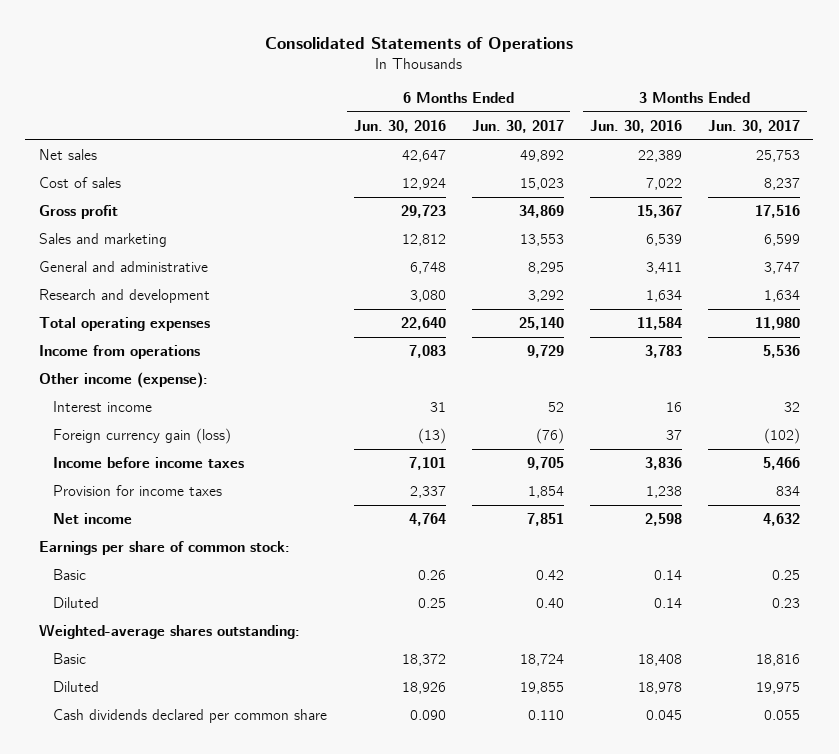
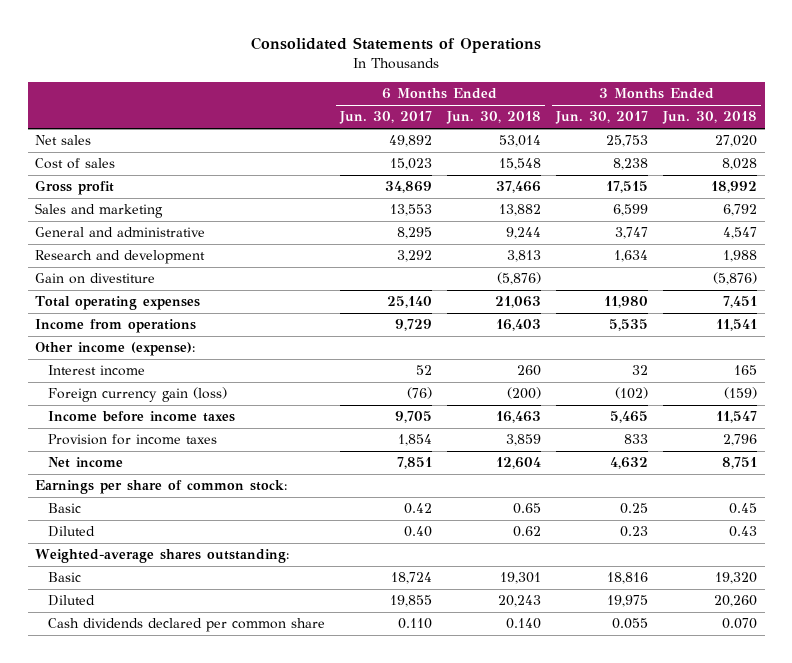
[353,120,446,134] Jun. 30, 2016 -> none
[589,120,682,134] Jun. 30, 2016 -> none
none -> [445,111,541,125] Jun. 30, 2018
none -> [662,111,758,125] Jun. 30, 2018
[764,178,801,191] 8,237 -> [613,158,649,171] 8,238
[755,205,801,219] 17,516 -> [606,181,649,194] 17,515
none -> [35,273,156,285] Gain on divestiture
[763,345,801,359] 5,536 -> [609,319,649,332] 5,535
[763,457,801,471] 5,466 -> [610,411,649,424] 5,465
[776,486,801,497] 834 -> [624,434,649,445] 833

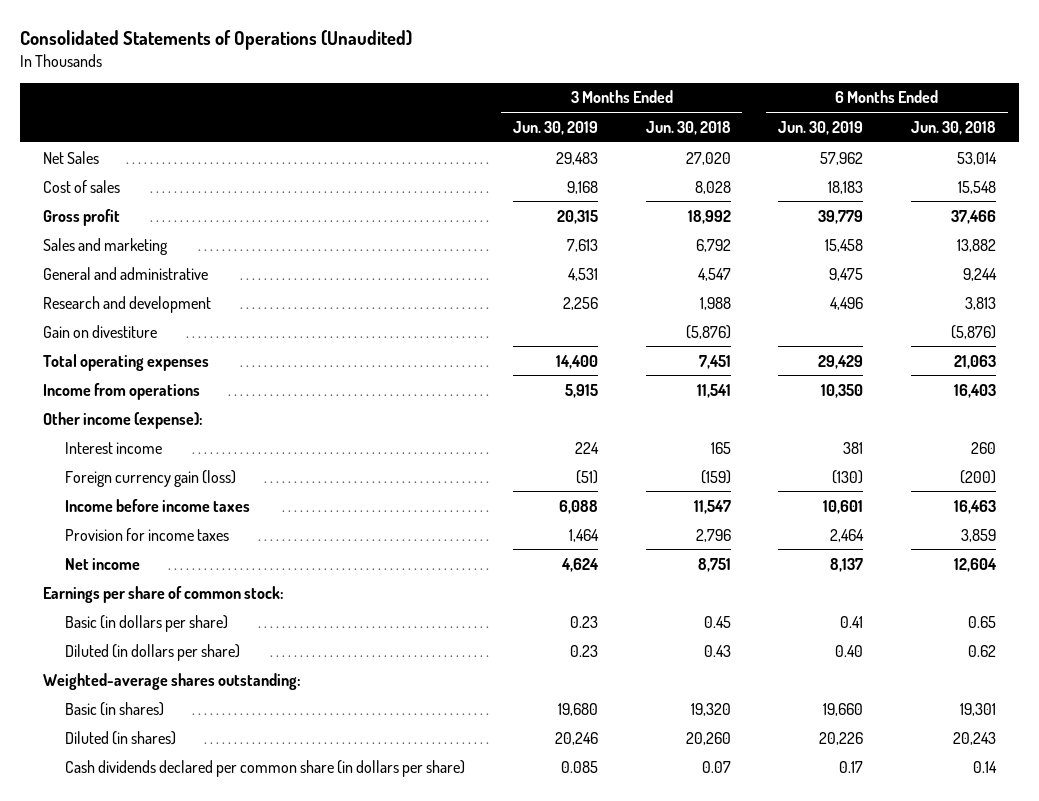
[251,37,542,54] Consolidated Statements of Operations -> [19,29,412,50] Consolidated Statements of Operations (Unaudited)
[338,111,432,125] Jun. 30, 2017 -> none
[555,111,649,125] Jun. 30, 2017 -> none
none -> [513,120,599,135] Jun. 30, 2019
none -> [778,120,864,135] Jun. 30, 2019
[35,135,92,146] Net sales -> [43,150,100,164] Net Sales
[47,503,81,514] Basic -> [65,614,229,632] Basic (in dollars per share)
[47,526,95,538] Diluted -> [65,643,241,661] Diluted (in dollars per share)
[47,572,81,583] Basic -> [65,701,165,716] Basic (in shares)
[47,595,95,607] Diluted -> [65,730,177,745] Diluted (in shares)
[47,618,325,633] Cash dividends declared per common share -> [65,759,466,777] Cash dividends declared per common share (in dollars per share)
[505,618,541,630] 0.140 -> [972,760,997,773] 0.14
[722,618,758,630] 0.070 -> [701,760,731,773] 0.07

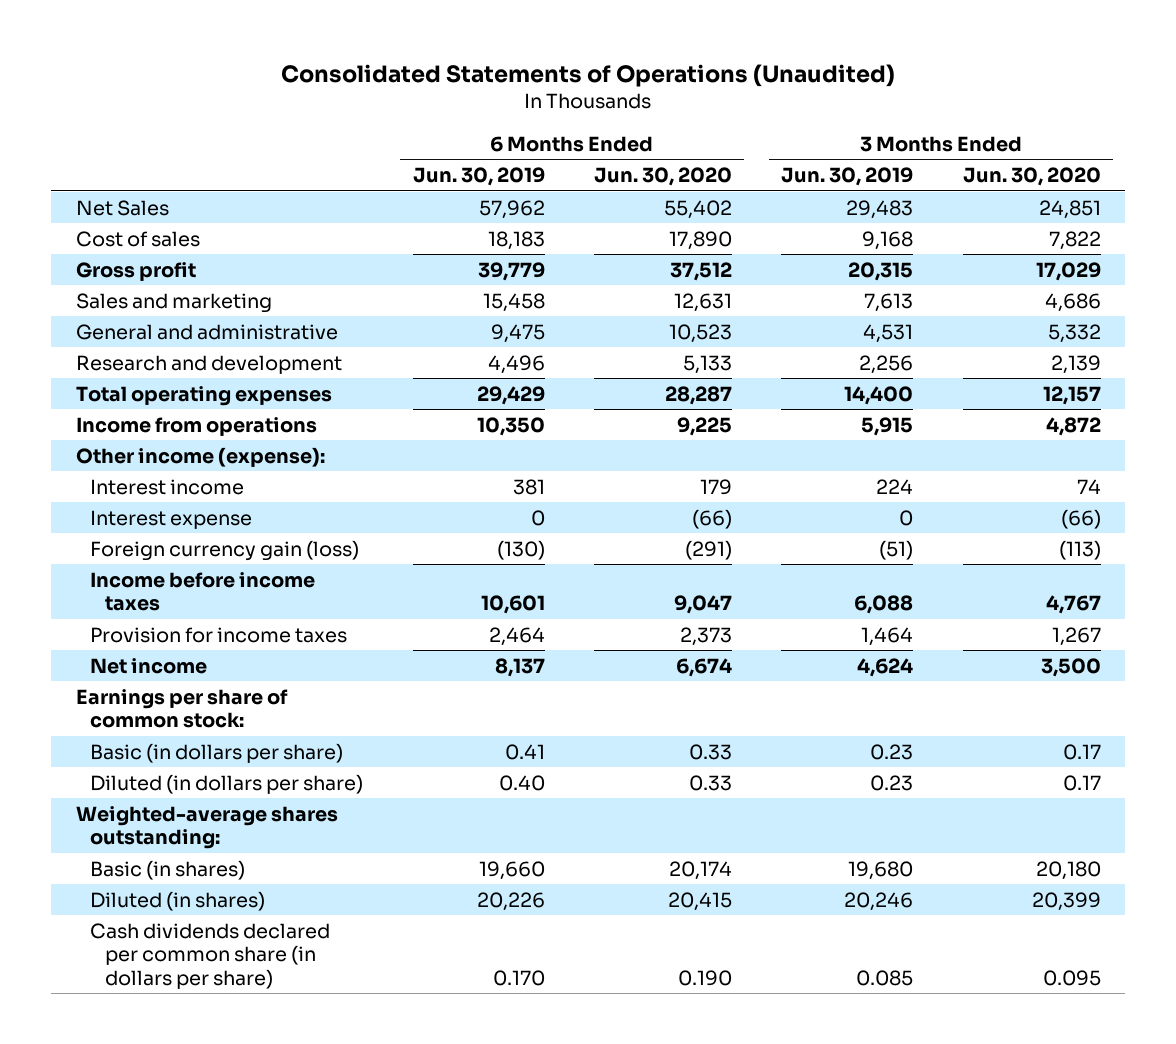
[645,120,731,135] Jun. 30, 2018 -> none
[910,120,996,135] Jun. 30, 2018 -> none
none -> [594,167,733,187] Jun. 30, 2020
none -> [962,167,1101,187] Jun. 30, 2020
[43,324,158,338] Gain on divestiture -> none
none -> [90,509,253,529] Interest expense
[839,760,864,773] 0.17 -> [492,969,545,986] 0.170

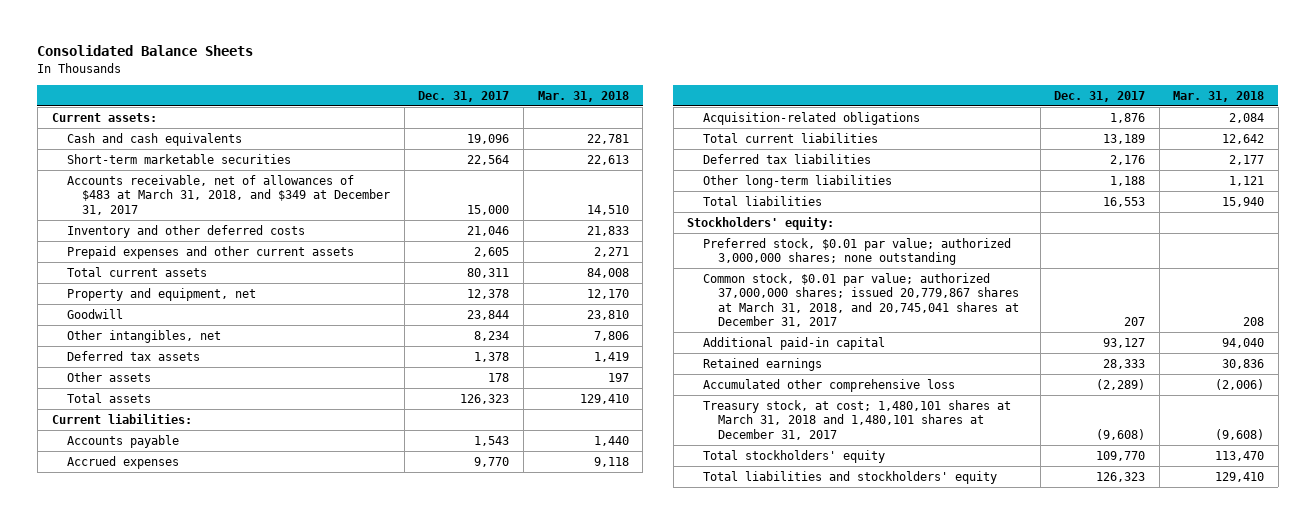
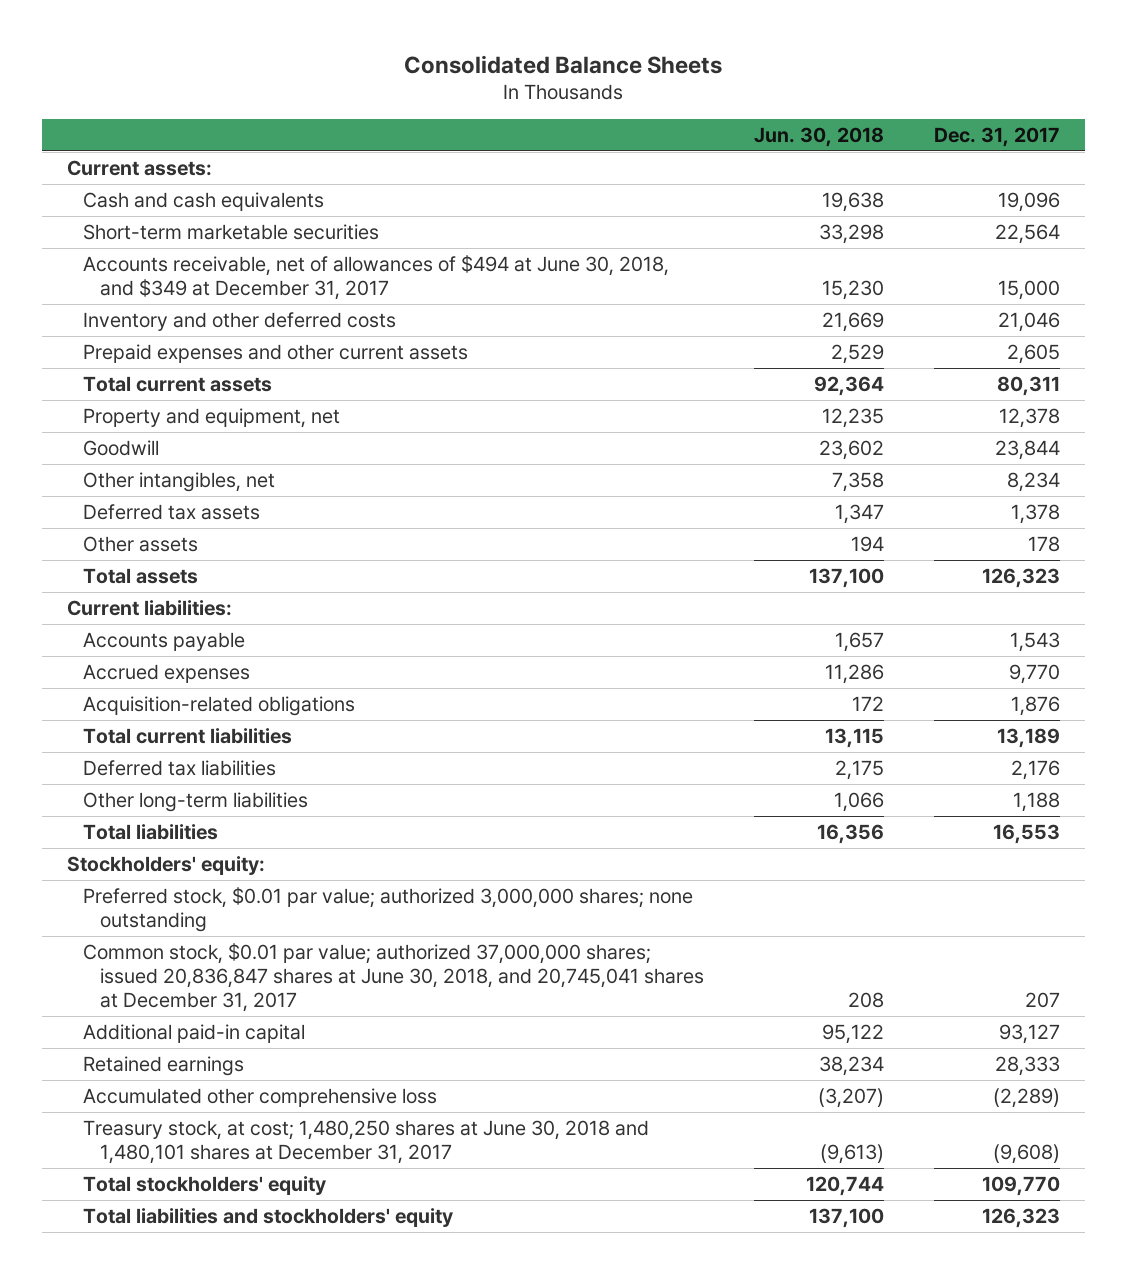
[537,90,629,102] Mar. 31, 2018 -> none
none -> [754,127,885,148] Jun. 30, 2018
[66,174,391,215] Accounts receivable, net of allowances of $483 at March 31, 2018, and $349 at December 31, 2017 -> [83,254,670,301] Accounts receivable, net of allowances of $494 at June 30, 2018, and $349 at December 31, 2017
[702,272,1020,328] Common stock, $0.01 par value; authorized 37,000,000 shares; issued 20,779,867 shares at March 31, 2018, and 20,745,041 shares at December 31, 2017 -> [83,942,705,1013] Common stock, $0.01 par value; authorized 37,000,000 shares; issued 20,836,847 shares at June 30, 2018, and 20,745,041 shares at December 31, 2017
[702,399,1011,440] Treasury stock, at cost; 1,480,101 shares at March 31, 2018 and 1,480,101 shares at December 31, 2017 -> [83,1119,650,1165] Treasury stock, at cost; 1,480,250 shares at June 30, 2018 and 1,480,101 shares at December 31, 2017

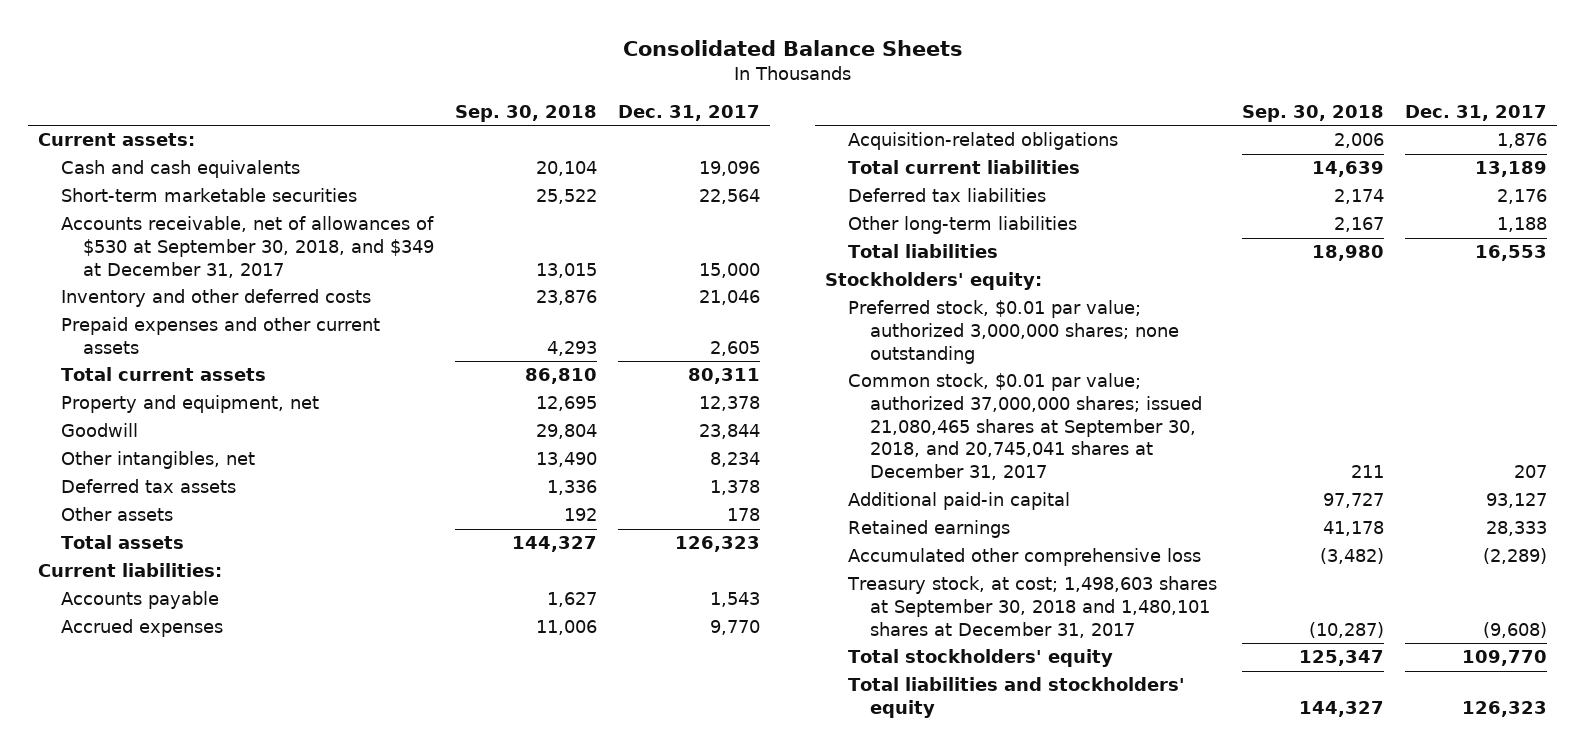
[754,127,885,148] Jun. 30, 2018 -> none
none -> [454,104,597,122] Sep. 30, 2018
[83,254,670,301] Accounts receivable, net of allowances of $494 at June 30, 2018, and $349 at December 31, 2017 -> [60,216,434,278] Accounts receivable, net of allowances of $530 at September 30, 2018, and $349 at December 31, 2017
[83,942,705,1013] Common stock, $0.01 par value; authorized 37,000,000 shares; issued 20,836,847 shares at June 30, 2018, and 20,745,041 shares at December 31, 2017 -> [847,373,1202,481] Common stock, $0.01 par value; authorized 37,000,000 shares; issued 21,080,465 shares at September 30, 2018, and 20,745,041 shares at December 31, 2017
[83,1119,650,1165] Treasury stock, at cost; 1,480,250 shares at June 30, 2018 and 1,480,101 shares at December 31, 2017 -> [846,576,1217,638] Treasury stock, at cost; 1,498,603 shares at September 30, 2018 and 1,480,101 shares at December 31, 2017

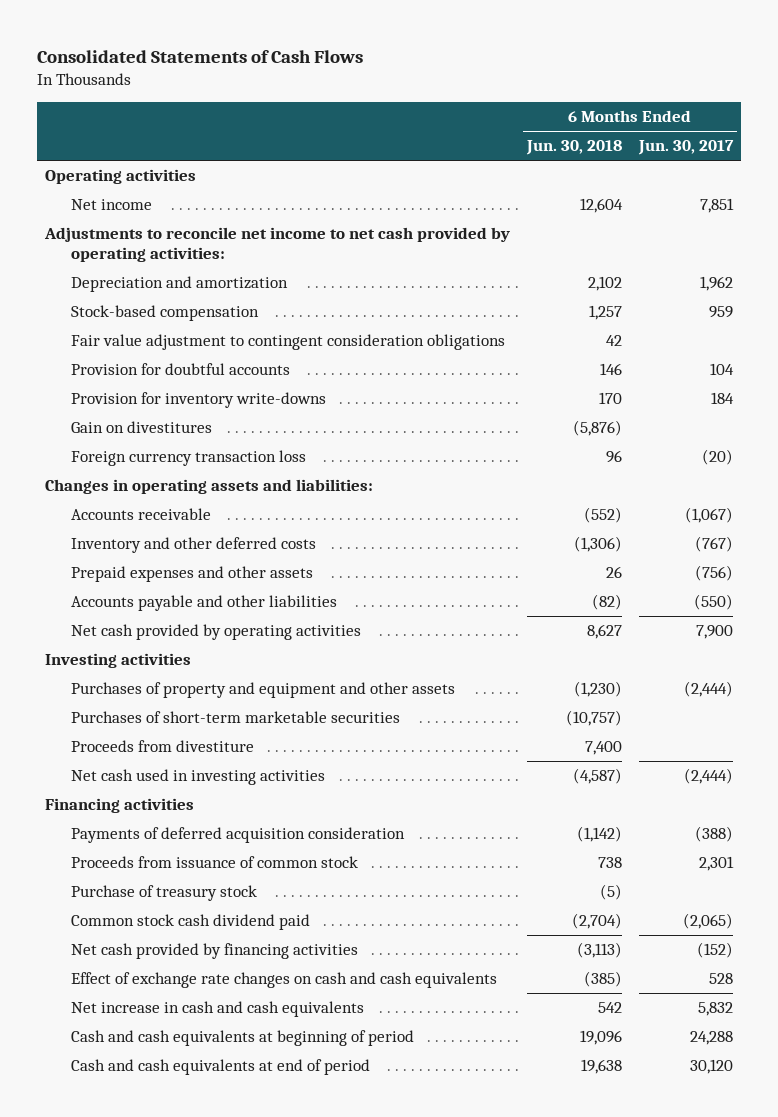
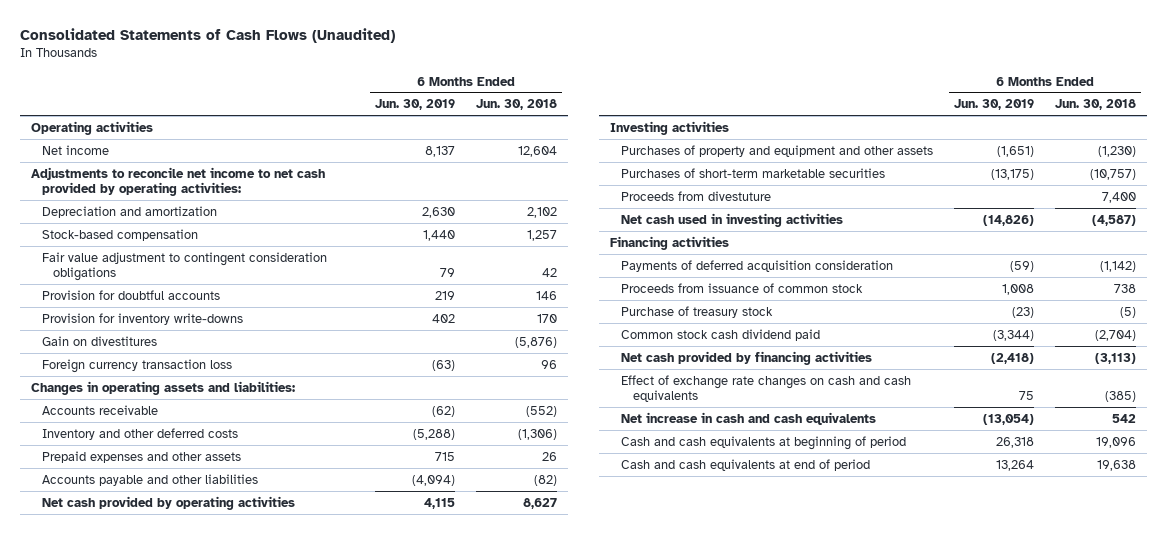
[37,49,364,63] Consolidated Statements of Cash Flows -> [20,28,396,44] Consolidated Statements of Cash Flows (Unaudited)
[637,140,734,156] Jun. 30, 2017 -> none
none -> [375,99,456,111] Jun. 30, 2019
[71,740,255,753] Proceeds from divestiture -> [621,190,772,201] Proceeds from divestuture

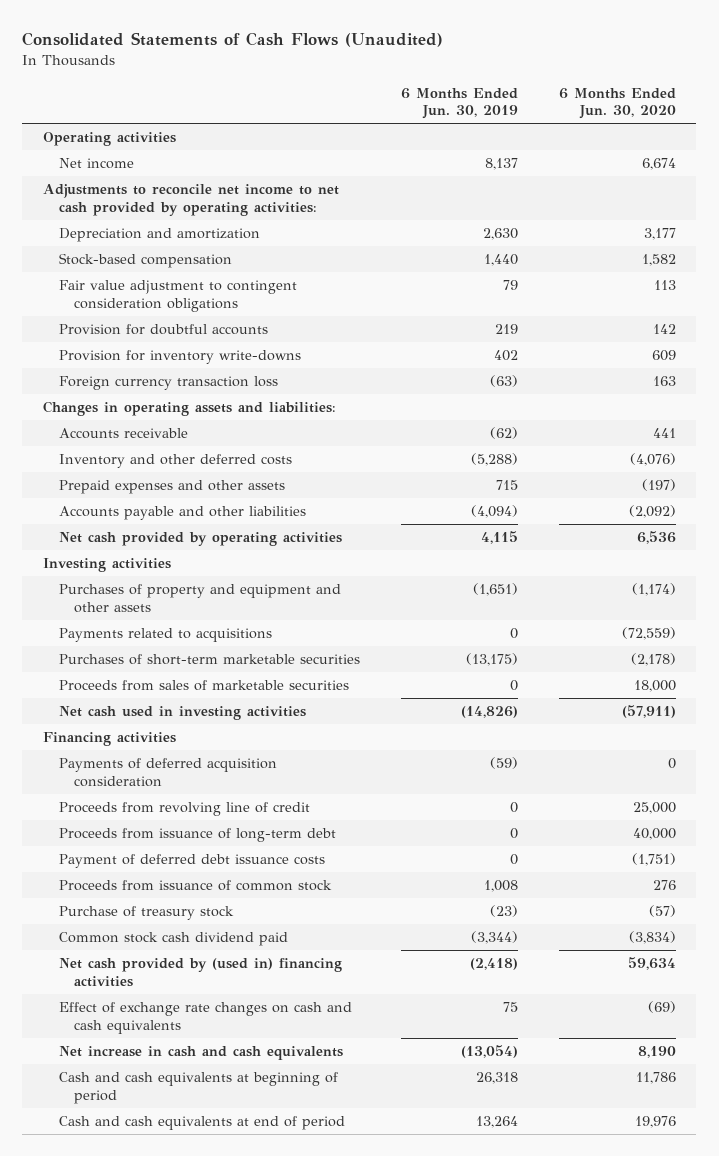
[476,99,558,111] Jun. 30, 2018 -> none
none -> [558,87,676,120] 6 Months Ended Jun. 30, 2020
[42,335,158,346] Gain on divestitures -> none
none -> [58,628,272,643] Payments related to acquisitions
[621,190,772,201] Proceeds from divestuture -> none
none -> [58,680,349,692] Proceeds from sales of marketable securities
none -> [58,802,310,817] Proceeds from revolving line of credit
none -> [58,828,336,843] Proceeds from issuance of long-term debt
none -> [58,854,325,869] Payment of deferred debt issuance costs
[621,350,873,365] Net cash provided by financing activities -> [58,958,342,988] Net cash provided by (used in) financing activities

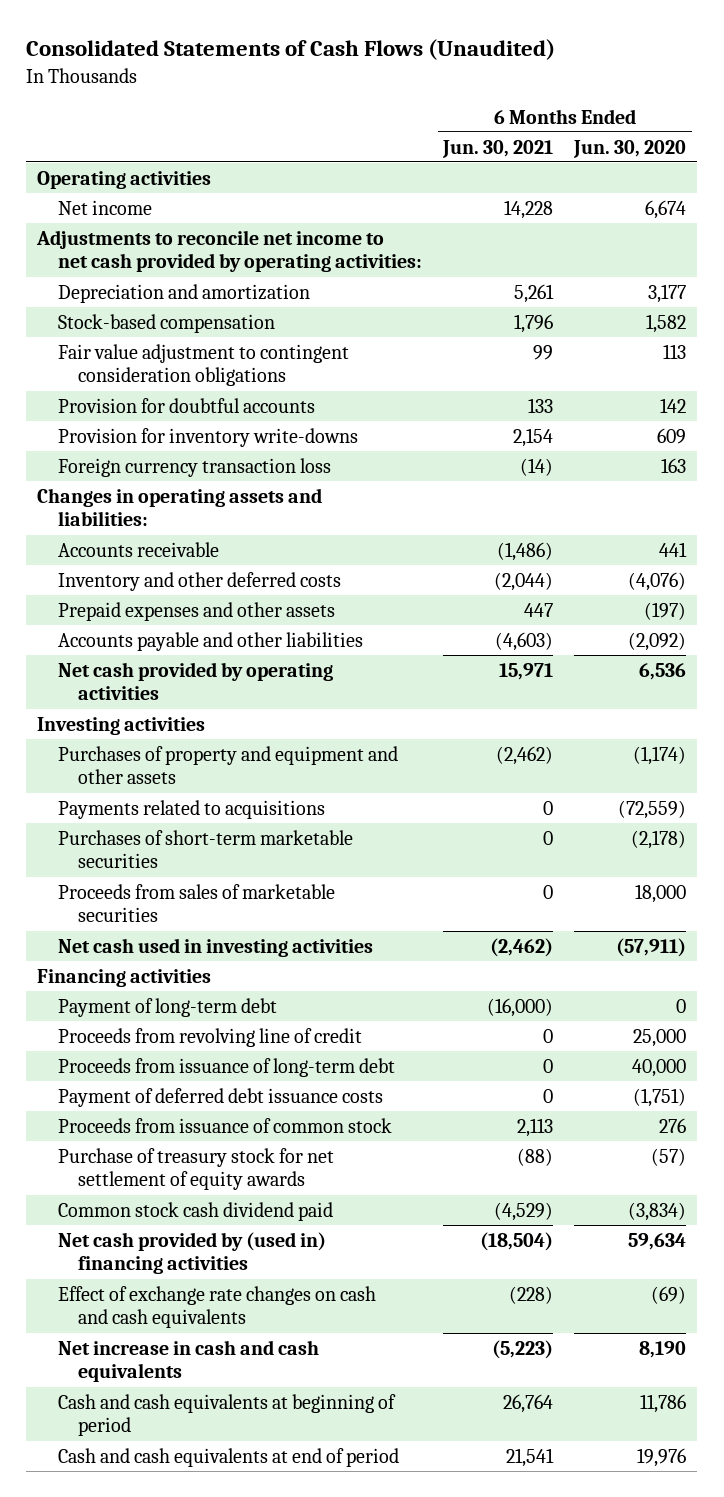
[400,87,518,120] 6 Months Ended Jun. 30, 2019 -> none
none -> [442,139,554,158] Jun. 30, 2021
[58,758,277,788] Payments of deferred acquisition consideration -> none
none -> [57,997,277,1017] Payment of long-term debt
[58,906,234,921] Purchase of treasury stock -> [57,1147,334,1191] Purchase of treasury stock for net settlement of equity awards

